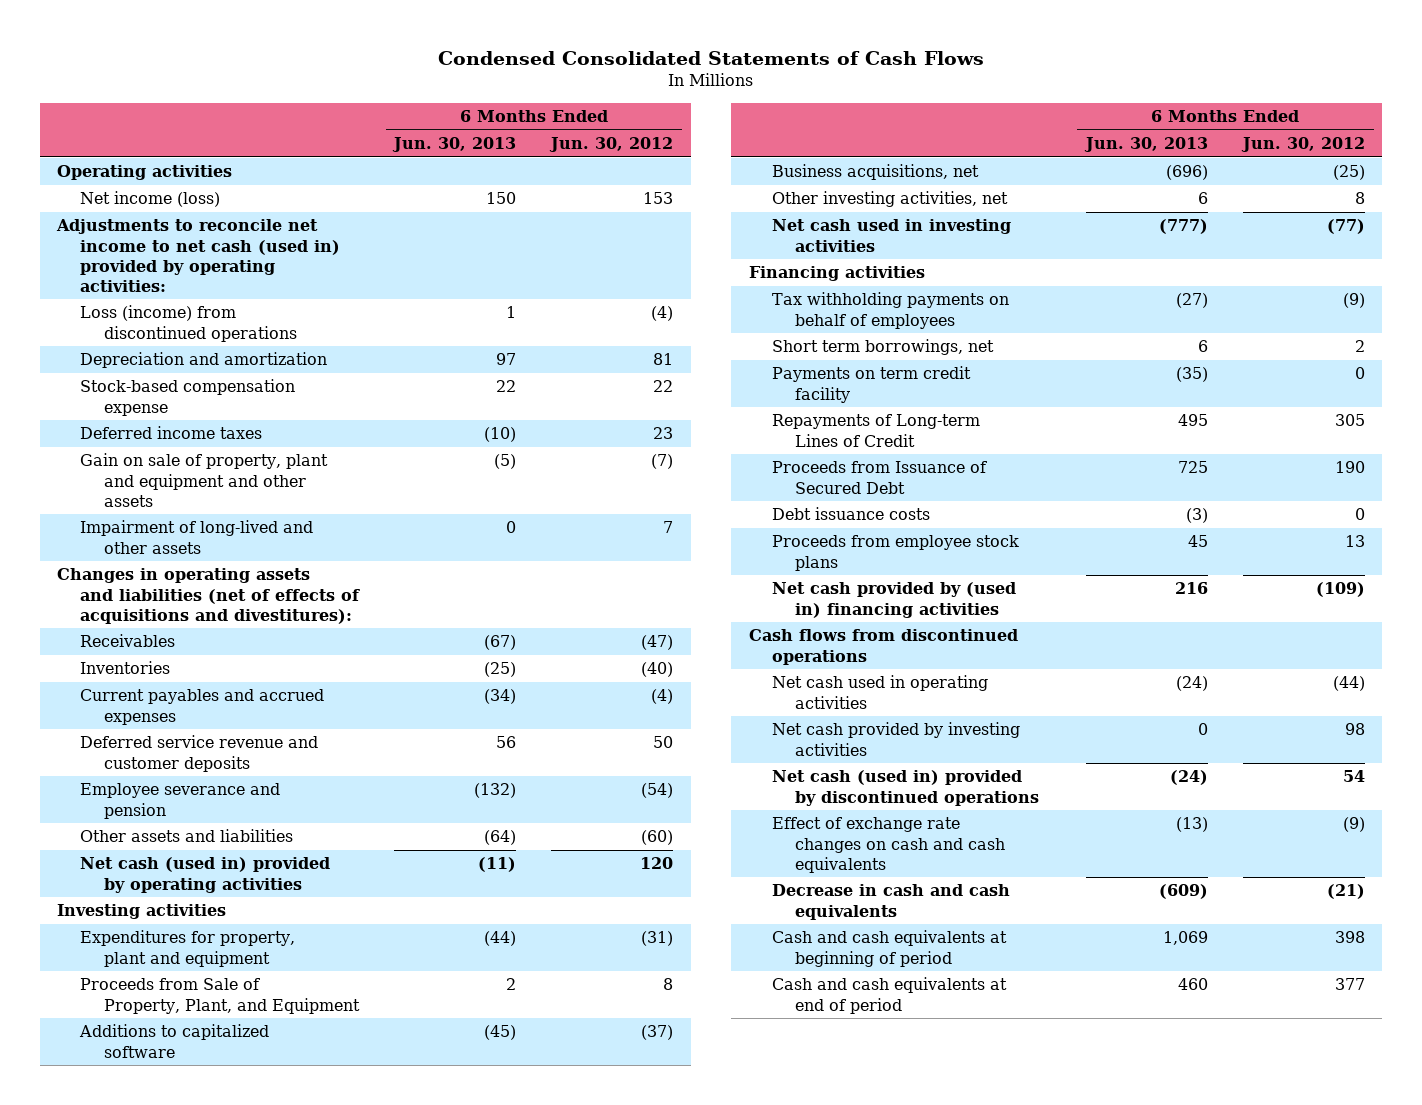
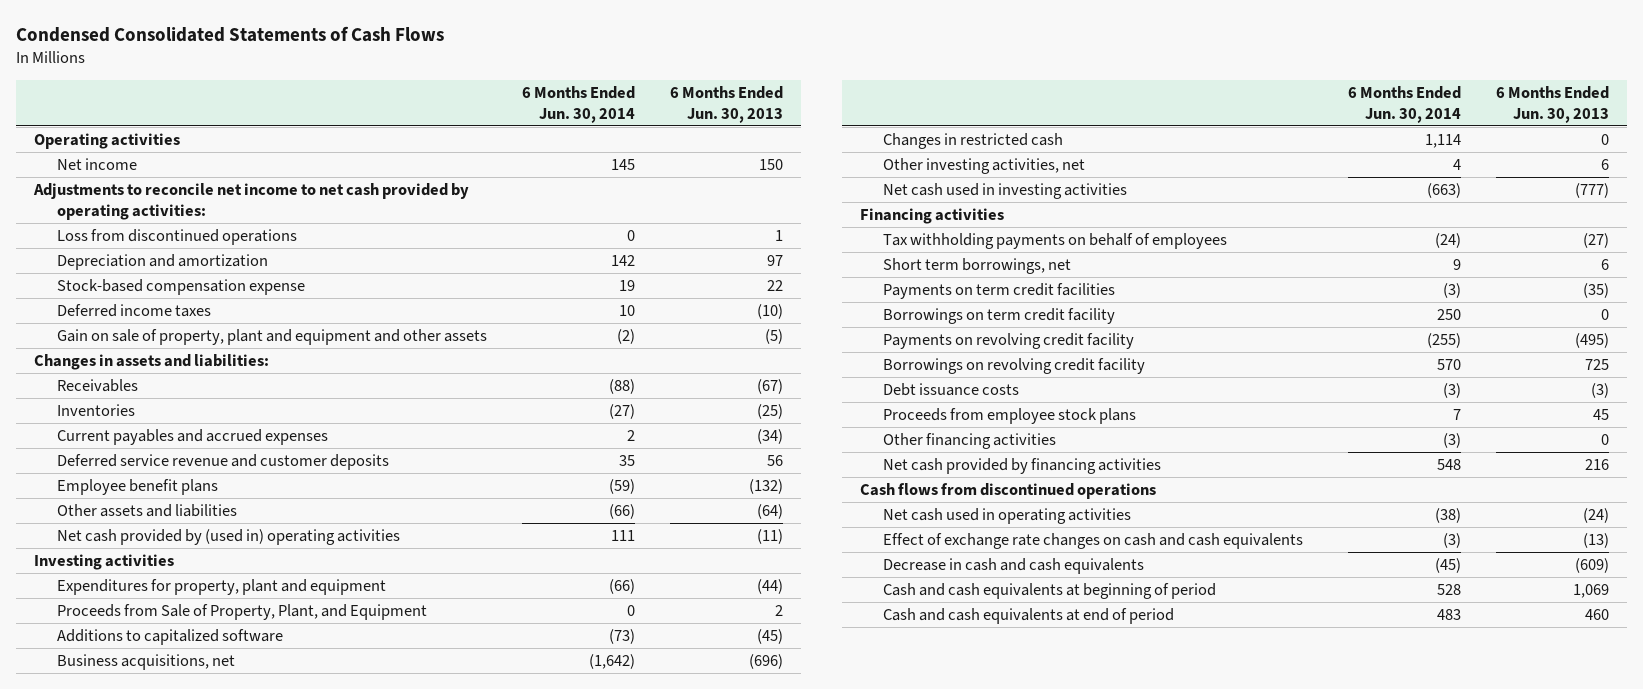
[549,136,674,152] Jun. 30, 2012 -> none
none -> [522,85,636,123] 6 Months Ended Jun. 30, 2014
[80,191,221,208] Net income (loss) -> [56,157,137,170] Net income
[56,219,341,292] Adjustments to reconcile net income to net cash (used in) provided by operating activities: -> [32,182,469,220] Adjustments to reconcile net income to net cash provided by operating activities:
[80,305,297,342] Loss (income) from discontinued operations -> [56,228,297,245] Loss from discontinued operations
[80,520,314,554] Impairment of long-lived and other assets -> none
[57,568,361,624] Changes in operating assets and liabilities (net of effects of acquisitions and divestitures): -> [33,353,269,370] Changes in assets and liabilities:
[80,783,281,819] Employee severance and pension -> [56,478,218,495] Employee benefit plans
[80,857,331,893] Net cash (used in) provided by operating activities -> [56,528,400,545] Net cash provided by (used in) operating activities
none -> [882,132,1063,149] Changes in restricted cash
[771,414,980,447] Repayments of Long-term Lines of Credit -> none
[771,366,971,403] Payments on term credit facility -> [882,282,1115,299] Payments on term credit facilities
none -> [882,307,1115,324] Borrowings on term credit facility
none -> [882,332,1134,349] Payments on revolving credit facility
[771,461,987,494] Proceeds from Issuance of Secured Debt -> [882,357,1145,374] Borrowings on revolving credit facility
none -> [882,432,1056,449] Other financing activities
[771,582,1016,618] Net cash provided by (used in) financing activities -> [882,457,1161,474] Net cash provided by financing activities
[771,722,1020,756] Net cash provided by investing activities -> none
[771,770,1040,806] Net cash (used in) provided by discontinued operations -> none

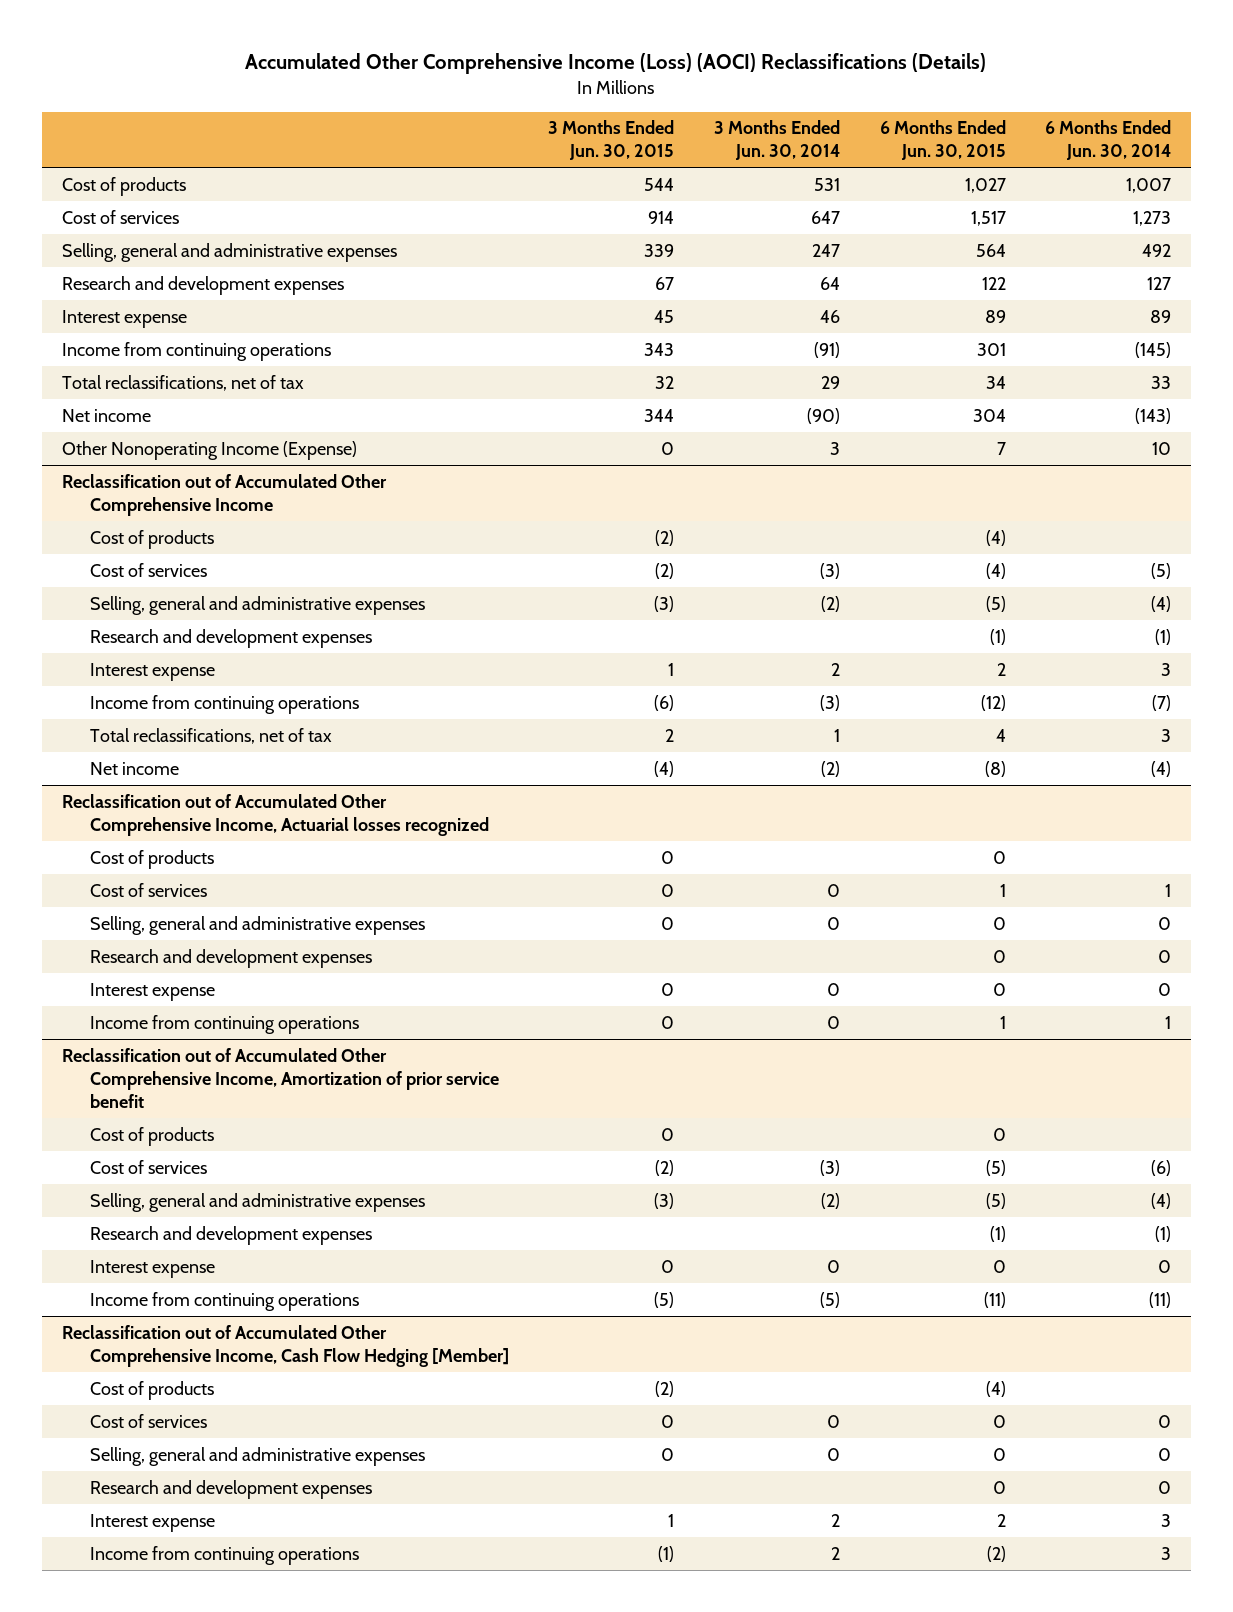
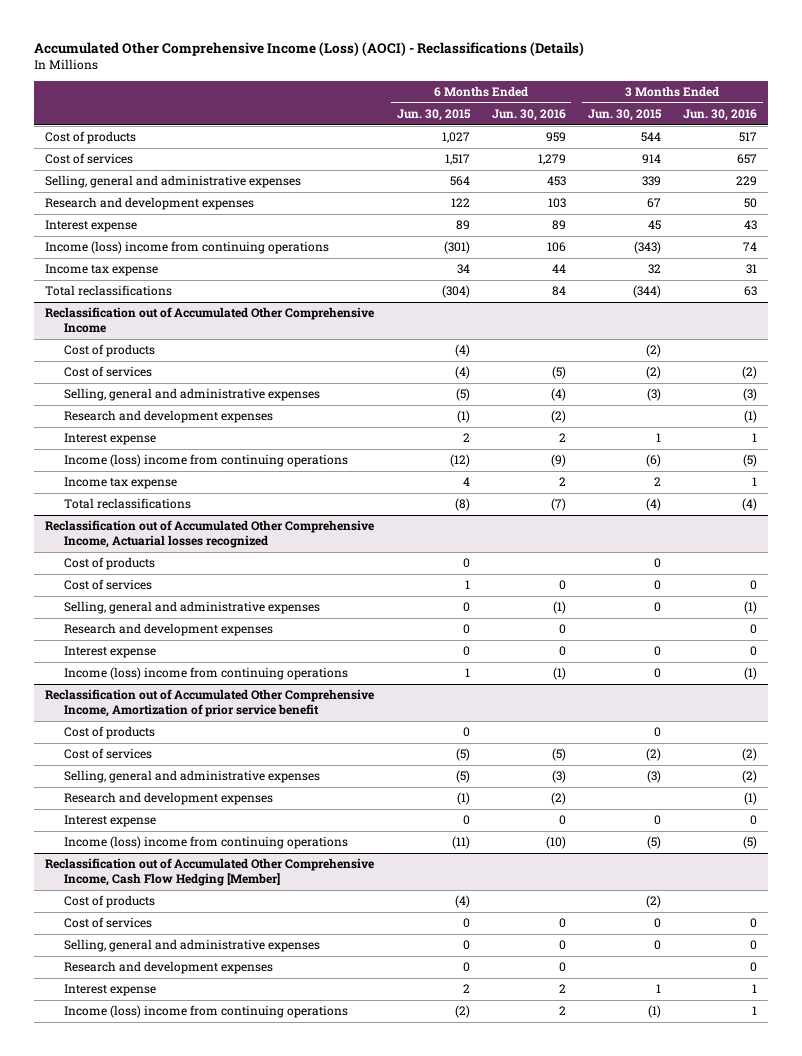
[245,53,987,75] Accumulated Other Comprehensive Income (Loss) (AOCI) Reclassifications (Details) -> [34,41,585,56] Accumulated Other Comprehensive Income (Loss) (AOCI) - Reclassifications (Details)
[714,120,841,161] 3 Months Ended Jun. 30, 2014 -> none
[1045,120,1172,161] 6 Months Ended Jun. 30, 2014 -> none
none -> [491,108,566,121] Jun. 30, 2016
none -> [683,108,758,121] Jun. 30, 2016
[61,408,151,422] Net income -> none
[61,440,357,460] Other Nonoperating Income (Expense) -> none
[61,341,331,361] Income from continuing operations -> [45,241,330,255] Income (loss) income from continuing operations
[644,342,675,356] 343 -> [633,241,661,255] (343)
[976,342,1006,356] 301 -> [443,241,470,255] (301)
[61,374,304,391] Total reclassifications, net of tax -> [45,264,159,277] Income tax expense
none -> [45,285,173,297] Total reclassifications
[89,694,359,714] Income from continuing operations -> [63,454,348,468] Income (loss) income from continuing operations
[89,727,332,744] Total reclassifications, net of tax -> [63,477,177,490] Income tax expense
[89,761,179,775] Net income -> [63,498,191,510] Total reclassifications
[89,1014,359,1034] Income from continuing operations -> [63,667,348,681] Income (loss) income from continuing operations
[89,1291,359,1311] Income from continuing operations -> [63,836,348,850] Income (loss) income from continuing operations
[89,1545,359,1565] Income from continuing operations -> [63,1005,348,1019] Income (loss) income from continuing operations

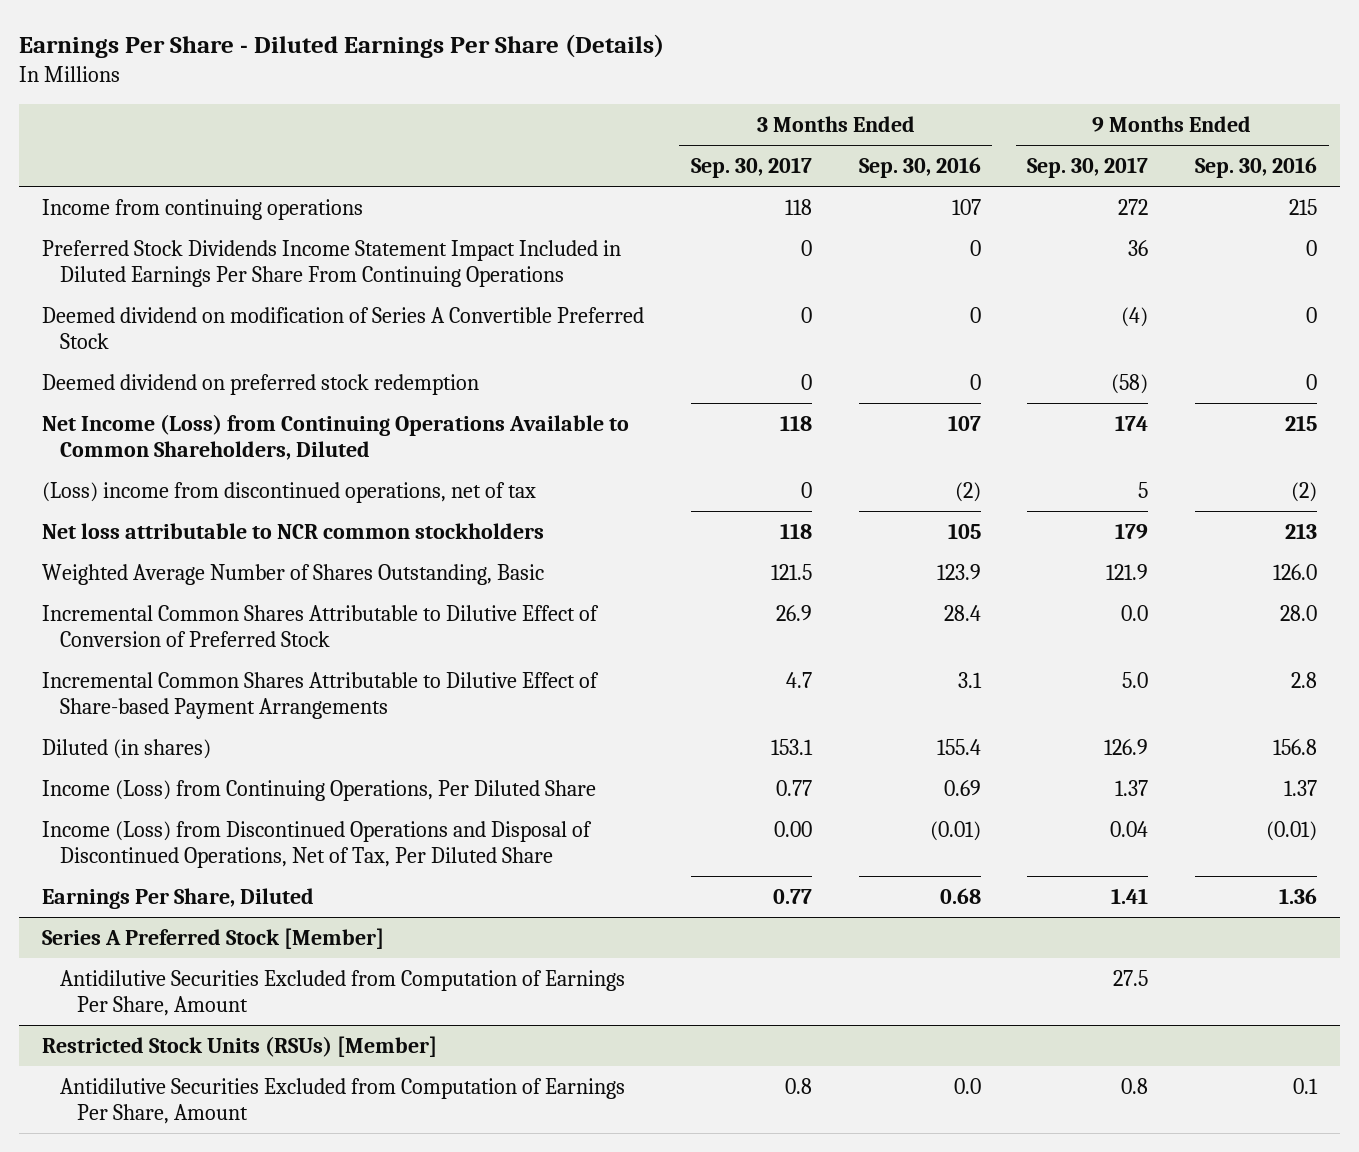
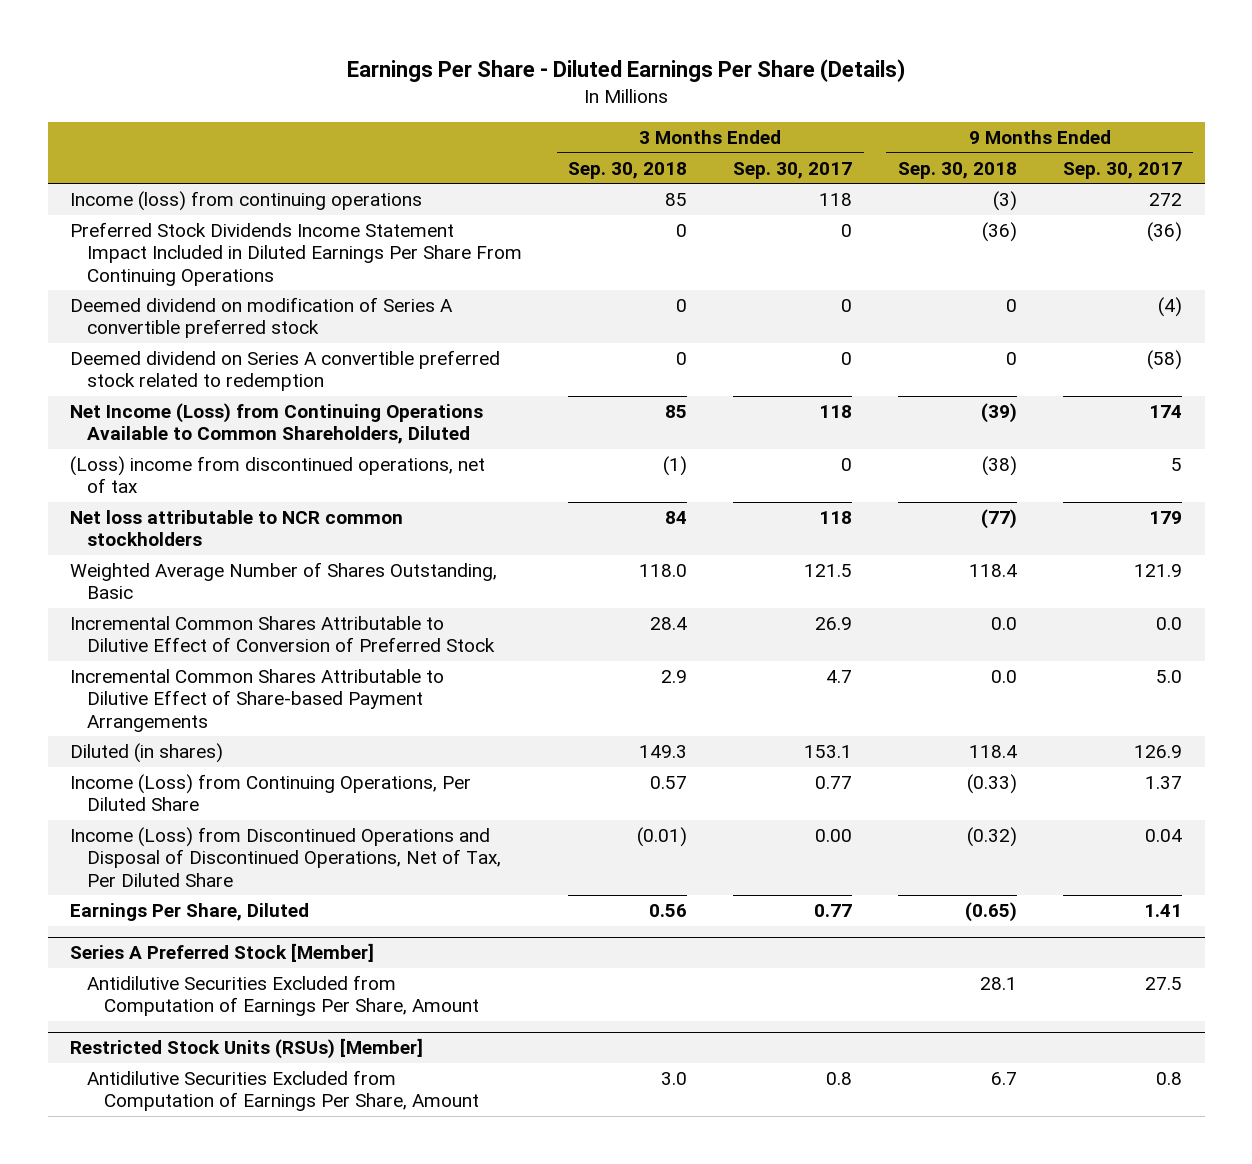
[858,156,981,178] Sep. 30, 2016 -> none
[1194,156,1317,178] Sep. 30, 2016 -> none
none -> [568,161,688,179] Sep. 30, 2018
none -> [897,161,1017,179] Sep. 30, 2018
[42,198,364,220] Income from continuing operations -> [70,191,423,212] Income (loss) from continuing operations
[1128,239,1149,256] 36 -> [1146,222,1182,243] (36)
[42,306,645,349] Deemed dividend on modification of Series A Convertible Preferred Stock -> [70,297,454,339] Deemed dividend on modification of Series A convertible preferred stock
[42,373,480,395] Deemed dividend on preferred stock redemption -> [70,350,501,392] Deemed dividend on Series A convertible preferred stock related to redemption

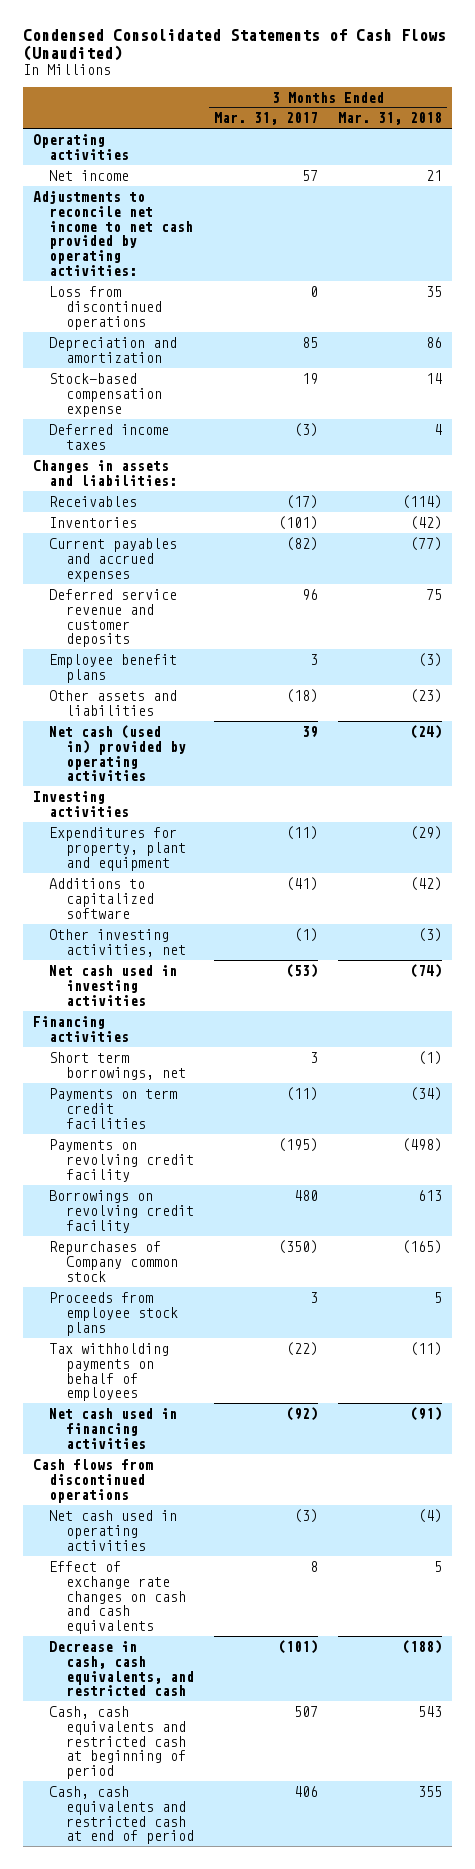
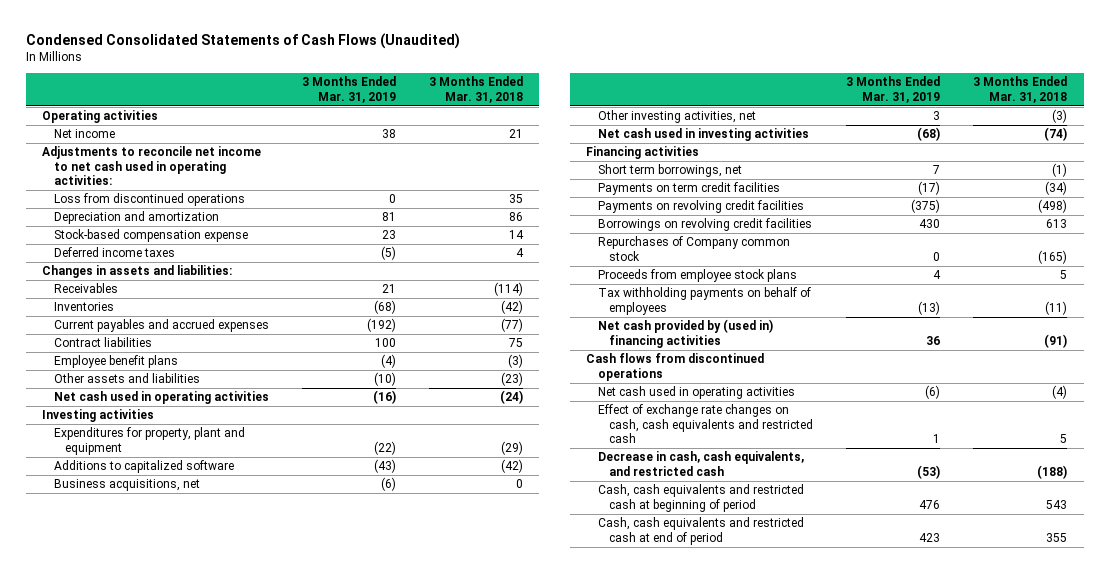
[214,112,319,126] Mar. 31, 2017 -> none
none -> [301,76,396,103] 3 Months Ended Mar. 31, 2019
[32,190,194,277] Adjustments to reconcile net income to net cash provided by operating activities: -> [42,146,262,185] Adjustments to reconcile net income to net cash used in operating activities:
[49,588,178,648] Deferred service revenue and customer deposits -> [53,337,152,348] Contract liabilities
[49,724,187,782] Net cash (used in) provided by operating activities -> [53,391,269,405] Net cash used in operating activities
none -> [53,479,200,492] Business acquisitions, net
[49,1138,195,1182] Payments on revolving credit facility -> [597,200,804,214] Payments on revolving credit facilities
[49,1189,195,1233] Borrowings on revolving credit facility -> [597,218,812,232] Borrowings on revolving credit facilities
[49,1407,178,1449] Net cash used in financing activities -> [597,319,773,348] Net cash provided by (used in) financing activities
[49,1560,187,1635] Effect of exchange rate changes on cash and cash equivalents -> [597,404,813,443] Effect of exchange rate changes on cash, cash equivalents and restricted cash

